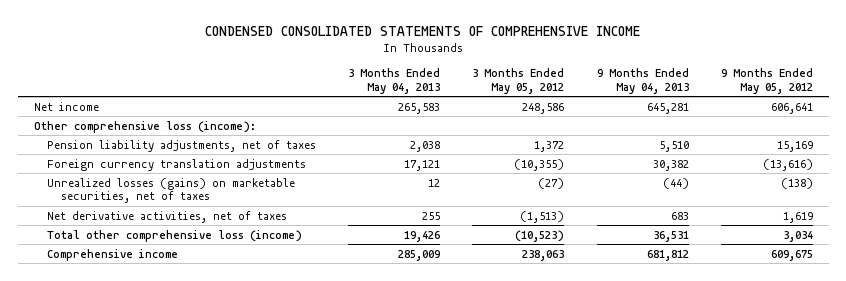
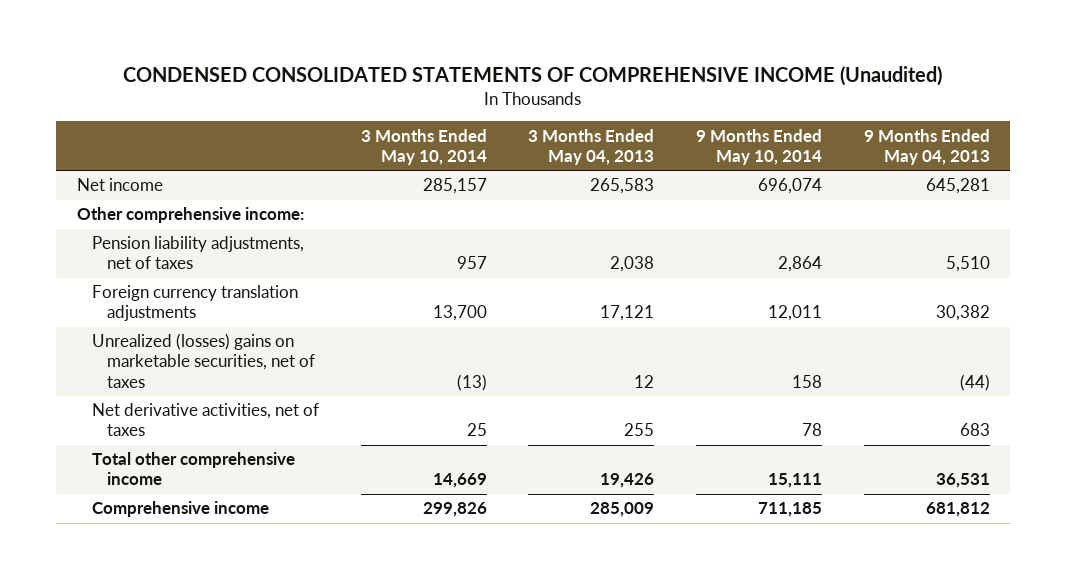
[205,26,641,37] CONDENSED CONSOLIDATED STATEMENTS OF COMPREHENSIVE INCOME -> [123,65,943,86] CONDENSED CONSOLIDATED STATEMENTS OF COMPREHENSIVE INCOME (Unaudited)
[472,68,565,94] 3 Months Ended May 05, 2012 -> none
[720,68,813,94] 9 Months Ended May 05, 2012 -> none
none -> [360,128,487,165] 3 Months Ended May 10, 2014
none -> [695,128,822,165] 9 Months Ended May 10, 2014
[33,120,256,133] Other comprehensive loss (income): -> [76,207,304,224] Other comprehensive income:
[47,177,296,204] Unrealized losses (gains) on marketable securities, net of taxes -> [91,333,316,388] Unrealized (losses) gains on marketable securities, net of taxes
[47,229,303,242] Total other comprehensive loss (income) -> [91,452,295,486] Total other comprehensive income

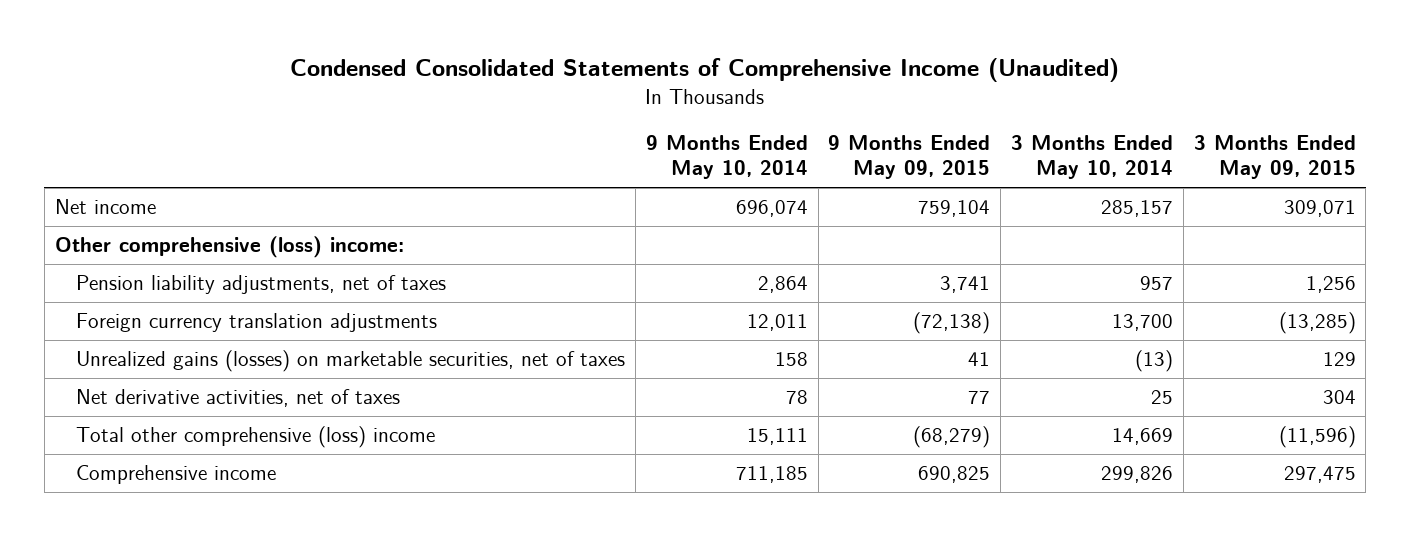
[123,65,943,86] CONDENSED CONSOLIDATED STATEMENTS OF COMPREHENSIVE INCOME (Unaudited) -> [290,58,1120,83] Condensed Consolidated Statements of Comprehensive Income (Unaudited)
[528,128,655,165] 3 Months Ended May 04, 2013 -> none
[863,128,990,165] 9 Months Ended May 04, 2013 -> none
none -> [828,135,991,180] 9 Months Ended May 09, 2015
none -> [1193,135,1356,180] 3 Months Ended May 09, 2015
[76,207,304,224] Other comprehensive income: -> [54,235,404,258] Other comprehensive (loss) income:
[91,333,316,388] Unrealized (losses) gains on marketable securities, net of taxes -> [76,349,626,372] Unrealized gains (losses) on marketable securities, net of taxes
[91,452,295,486] Total other comprehensive income -> [76,425,436,448] Total other comprehensive (loss) income

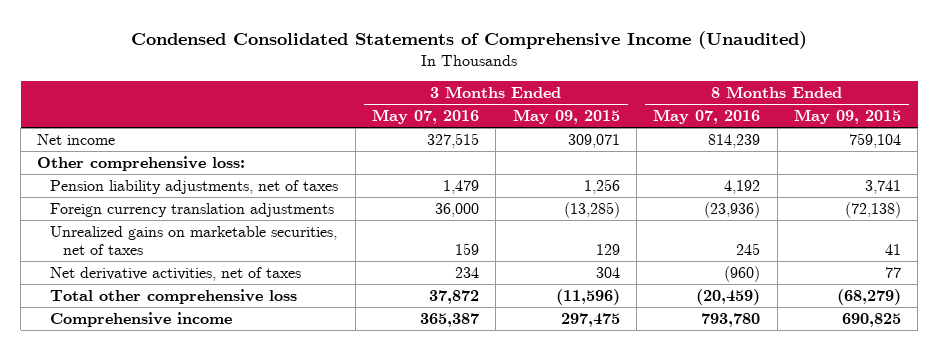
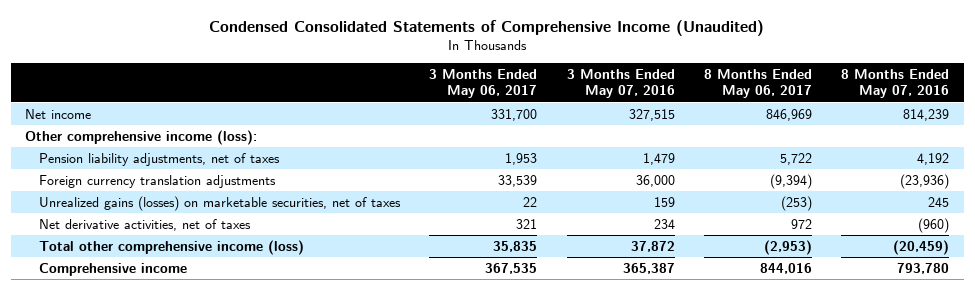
[512,108,620,124] May 09, 2015 -> none
[793,108,901,124] May 09, 2015 -> none
none -> [429,68,538,98] 3 Months Ended May 06, 2017
none -> [704,68,813,98] 8 Months Ended May 06, 2017
[37,155,246,171] Other comprehensive loss: -> [25,129,258,145] Other comprehensive income (loss):
[50,225,338,255] Unrealized gains on marketable securities, net of taxes -> [39,195,402,211] Unrealized gains (losses) on marketable securities, net of taxes
[50,288,298,304] Total other comprehensive loss -> [39,239,305,255] Total other comprehensive income (loss)

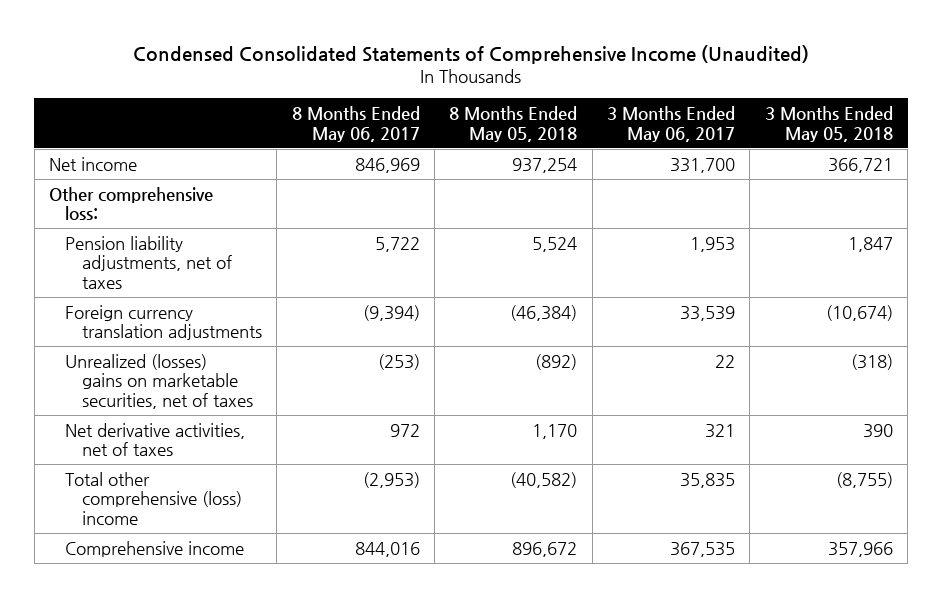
[566,68,675,98] 3 Months Ended May 07, 2016 -> none
[841,68,950,98] 8 Months Ended May 07, 2016 -> none
none -> [449,105,578,142] 8 Months Ended May 05, 2018
none -> [764,105,893,142] 3 Months Ended May 05, 2018
[25,129,258,145] Other comprehensive income (loss): -> [48,186,213,221] Other comprehensive loss:
[39,195,402,211] Unrealized gains (losses) on marketable securities, net of taxes -> [65,353,254,409] Unrealized (losses) gains on marketable securities, net of taxes
[39,239,305,255] Total other comprehensive income (loss) -> [65,471,243,525] Total other comprehensive (loss) income

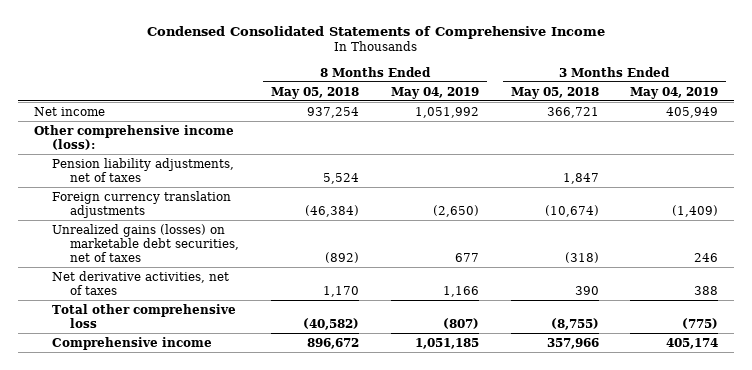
[132,44,809,64] Condensed Consolidated Statements of Comprehensive Income (Unaudited) -> [147,26,606,40] Condensed Consolidated Statements of Comprehensive Income
[291,105,420,142] 8 Months Ended May 06, 2017 -> none
[607,105,736,142] 3 Months Ended May 06, 2017 -> none
none -> [390,86,479,99] May 04, 2019
none -> [630,86,719,99] May 04, 2019
[48,186,213,221] Other comprehensive loss: -> [34,124,235,150] Other comprehensive income (loss):
[65,353,254,409] Unrealized (losses) gains on marketable securities, net of taxes -> [52,223,240,262] Unrealized gains (losses) on marketable debt securities, net of taxes
[65,471,243,525] Total other comprehensive (loss) income -> [52,303,237,328] Total other comprehensive loss

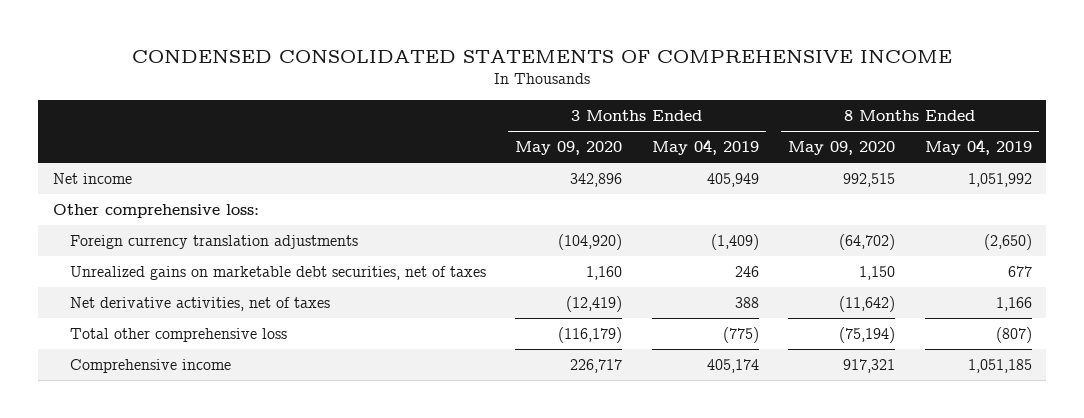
[147,26,606,40] Condensed Consolidated Statements of Comprehensive Income -> [132,49,953,63] CONDENSED CONSOLIDATED STATEMENTS OF COMPREHENSIVE INCOME
[270,86,359,99] May 05, 2018 -> none
[510,86,599,99] May 05, 2018 -> none
none -> [515,141,623,156] May 09, 2020
none -> [788,141,896,156] May 09, 2020
[52,157,235,182] Pension liability adjustments, net of taxes -> none
[34,124,235,150] Other comprehensive income (loss): -> [52,203,259,218] Other comprehensive loss:
[52,223,240,262] Unrealized gains (losses) on marketable debt securities, net of taxes -> [70,265,487,280] Unrealized gains on marketable debt securities, net of taxes

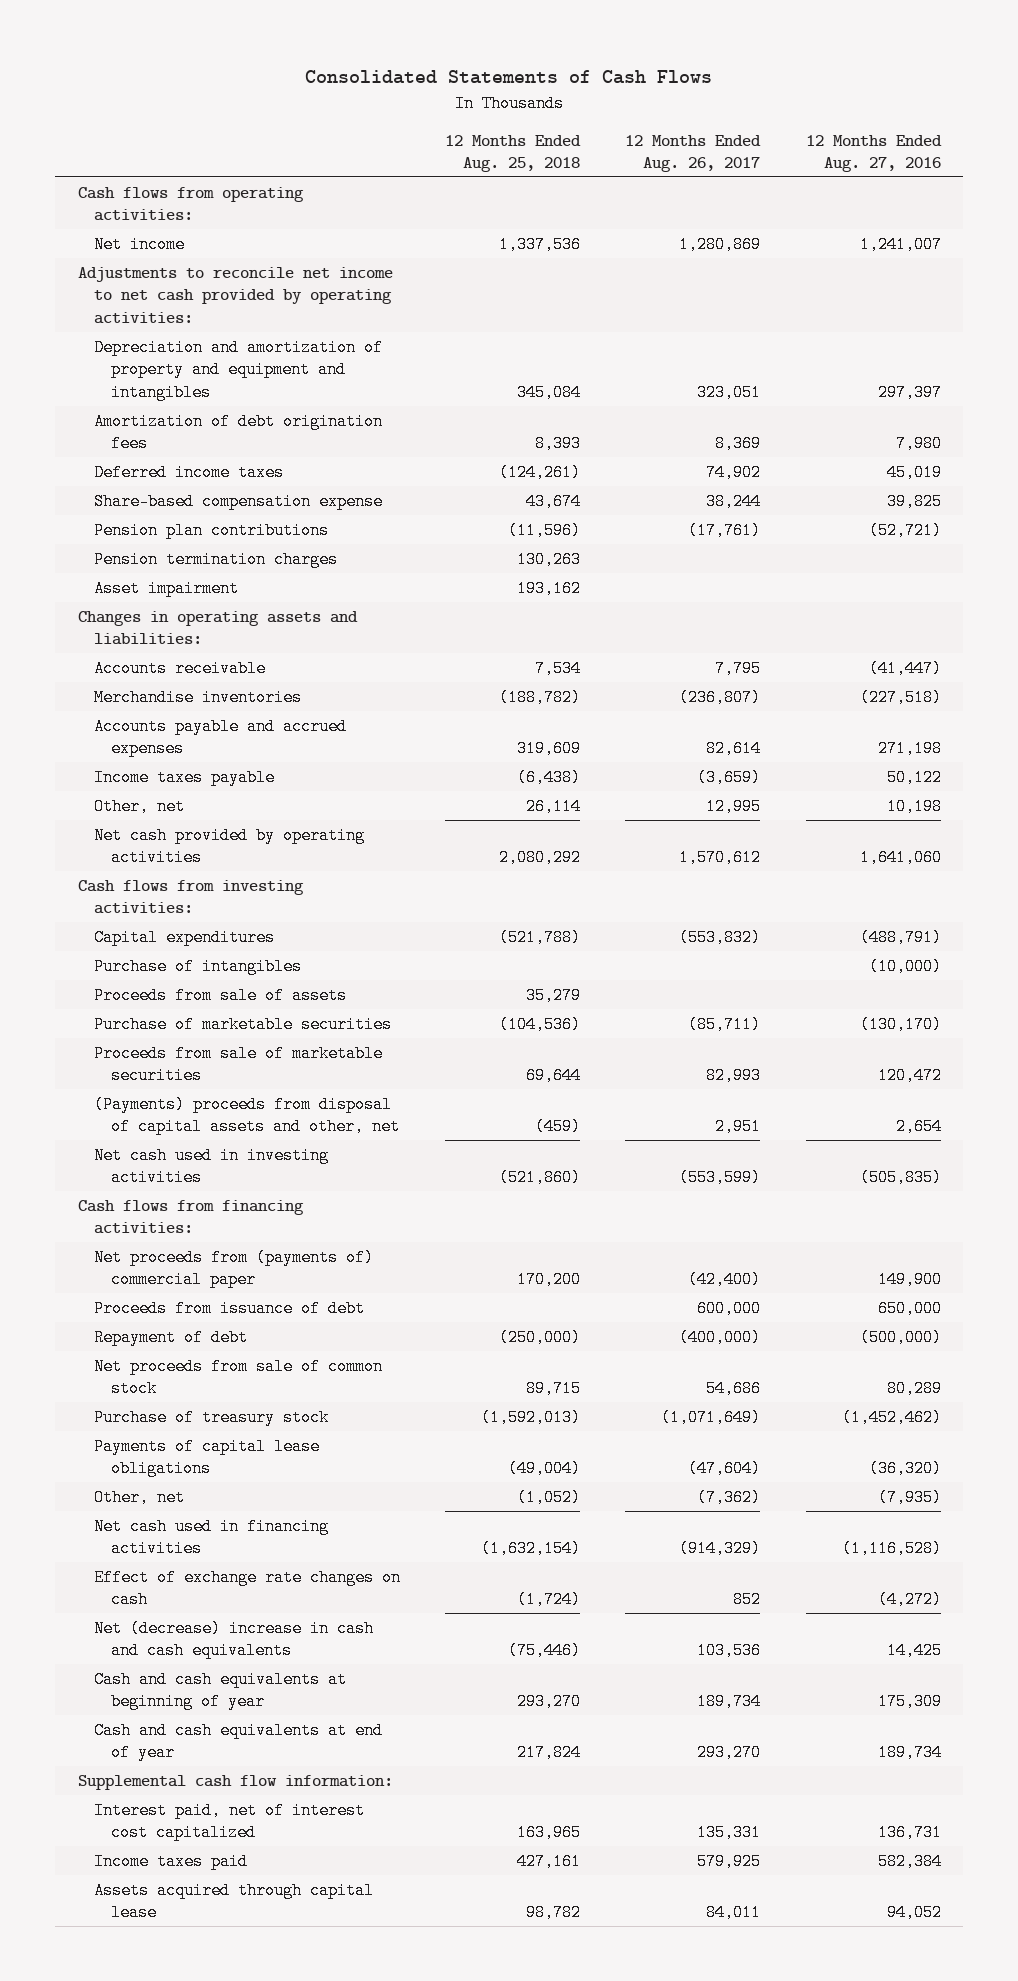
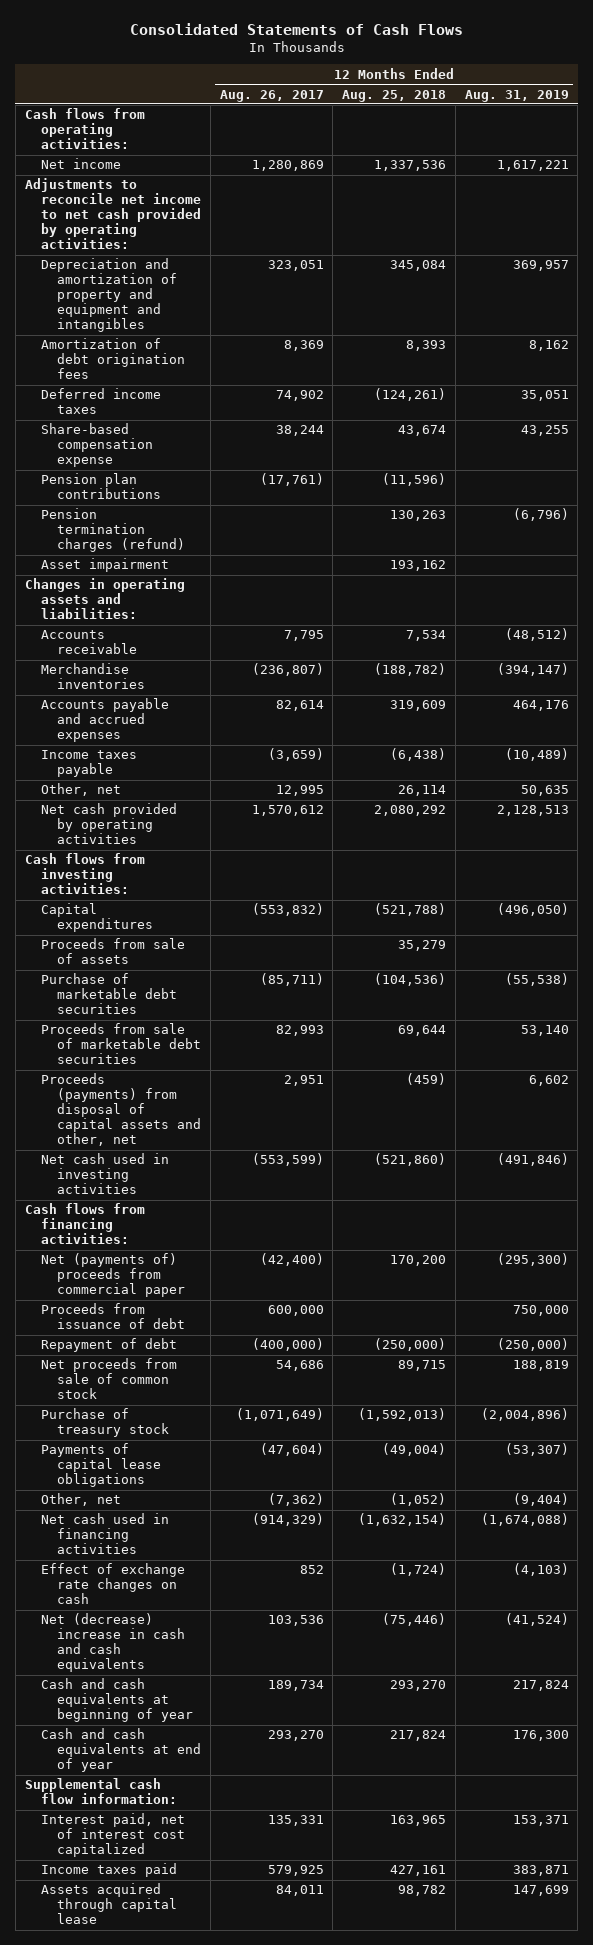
[805,134,942,172] 12 Months Ended Aug. 27, 2016 -> none
none -> [464,89,569,102] Aug. 31, 2019
[94,550,339,568] Pension termination charges -> [41,508,186,553] Pension termination charges (refund)
[94,957,303,975] Purchase of intangibles -> none
[94,1015,393,1033] Purchase of marketable securities -> [41,973,178,1015] Purchase of marketable debt securities
[94,1044,384,1085] Proceeds from sale of marketable securities -> [41,1023,202,1065] Proceeds from sale of marketable debt securities
[94,1095,400,1136] (Payments) proceeds from disposal of capital assets and other, net -> [41,1073,202,1147] Proceeds (payments) from disposal of capital assets and other, net
[94,1248,375,1289] Net proceeds from (payments of) commercial paper -> [41,1253,186,1298] Net (payments of) proceeds from commercial paper

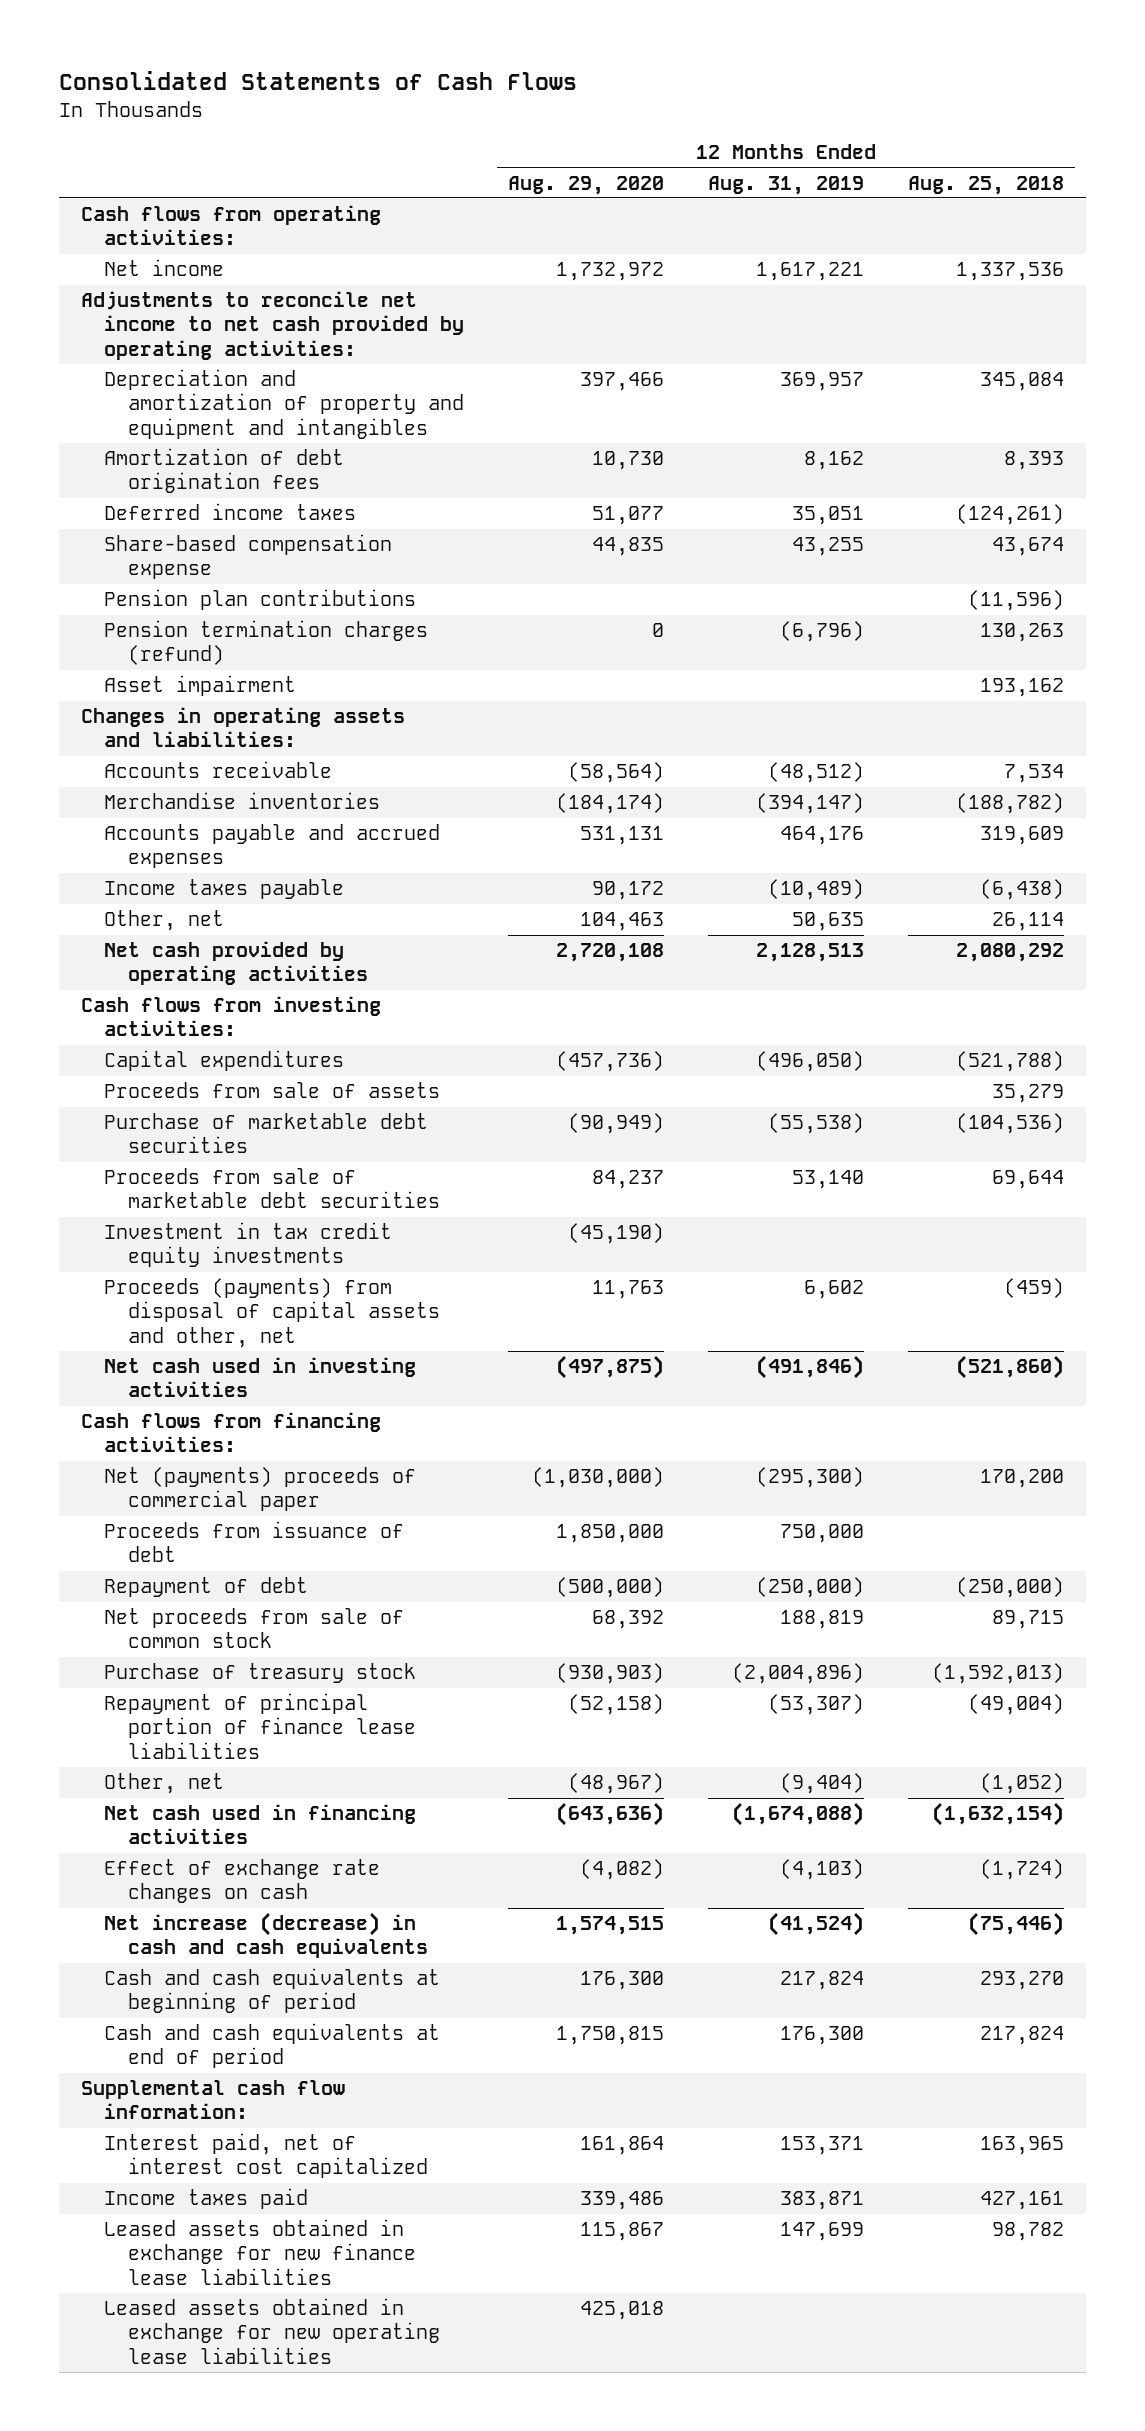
[219,89,324,102] Aug. 26, 2017 -> none
none -> [508,175,665,195] Aug. 29, 2020
none -> [104,1222,393,1268] Investment in tax credit equity investments
[41,1253,186,1298] Net (payments of) proceeds from commercial paper -> [104,1467,417,1512] Net (payments) proceeds of commercial paper
[41,1443,162,1488] Payments of capital lease obligations -> [104,1693,416,1759] Repayment of principal portion of finance lease liabilities
[41,1613,186,1673] Net (decrease) increase in cash and cash equivalents -> [104,1912,428,1959] Net increase (decrease) in cash and cash equivalents
[41,1678,194,1723] Cash and cash equivalents at beginning of year -> [104,1968,441,2014] Cash and cash equivalents at beginning of period
[41,1728,202,1773] Cash and cash equivalents at end of year -> [104,2023,441,2069] Cash and cash equivalents at end of period
[41,1883,178,1925] Assets acquired through capital lease -> [104,2219,416,2285] Leased assets obtained in exchange for new finance lease liabilities
none -> [104,2298,440,2364] Leased assets obtained in exchange for new operating lease liabilities

